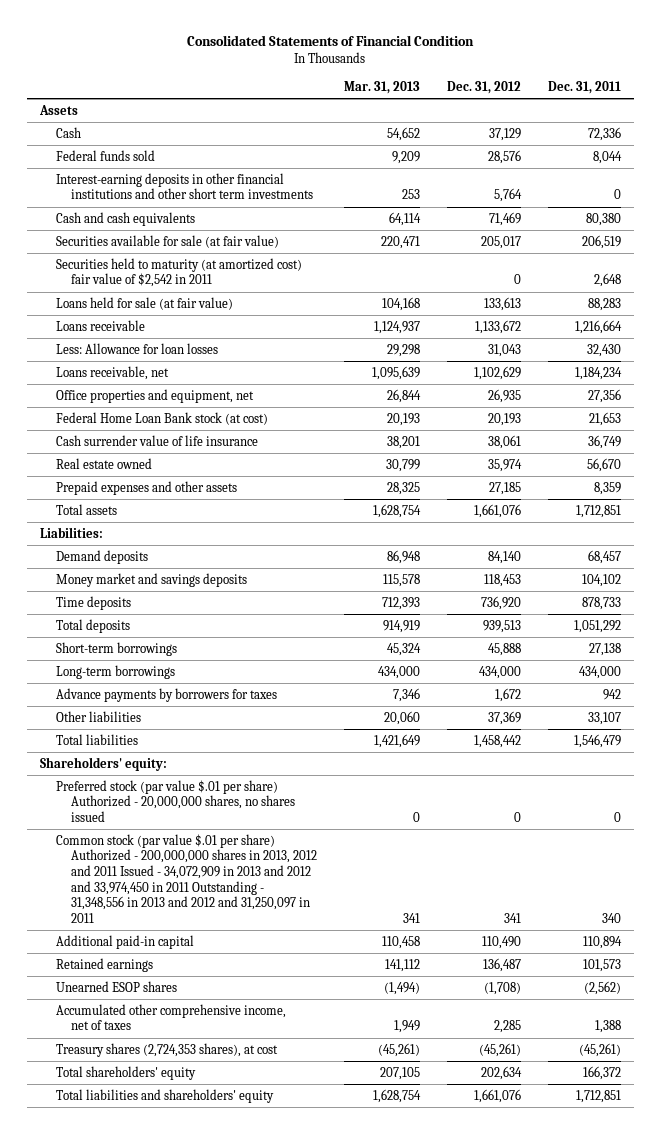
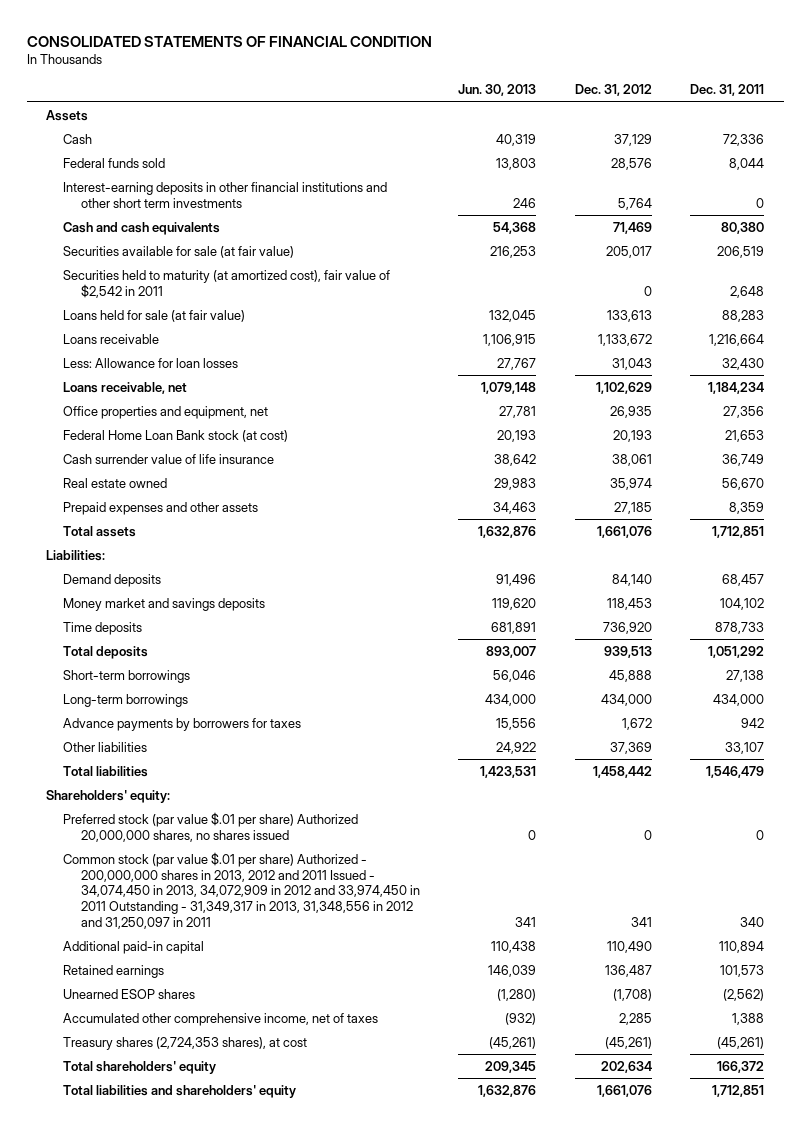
[187,35,475,47] Consolidated Statements of Financial Condition -> [26,35,432,47] CONSOLIDATED STATEMENTS OF FINANCIAL CONDITION
[343,80,420,94] Mar. 31, 2013 -> none
none -> [458,84,537,97] Jun. 30, 2013
[55,257,302,288] Securities held to maturity (at amortized cost) fair value of $2,542 in 2011 -> [63,269,391,298] Securities held to maturity (at amortized cost), fair value of $2,542 in 2011
[55,779,295,822] Preferred stock (par value $.01 per share) Authorized - 20,000,000 shares, no shares issued -> [63,811,359,842] Preferred stock (par value $.01 per share) Authorized 20,000,000 shares, no shares issued
[55,833,317,923] Common stock (par value $.01 per share) Authorized - 200,000,000 shares in 2013, 2012 and 2011 Issued - 34,072,909 in 2013 and 2012 and 33,974,450 in 2011 Outstanding - 31,348,556 in 2013 and 2012 and 31,250,097 in 2011 -> [63,851,420,929] Common stock (par value $.01 per share) Authorized - 200,000,000 shares in 2013, 2012 and 2011 Issued - 34,074,450 in 2013, 34,072,909 in 2012 and 33,974,450 in 2011 Outstanding - 31,349,317 in 2013, 31,348,556 in 2012 and 31,250,097 in 2011

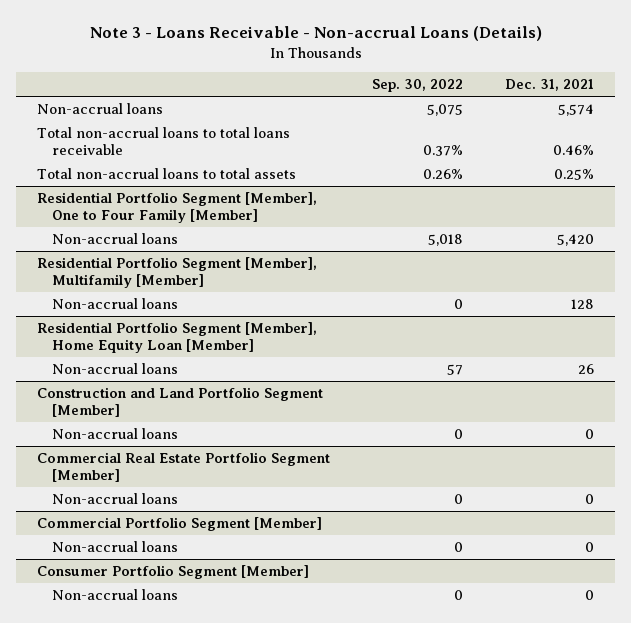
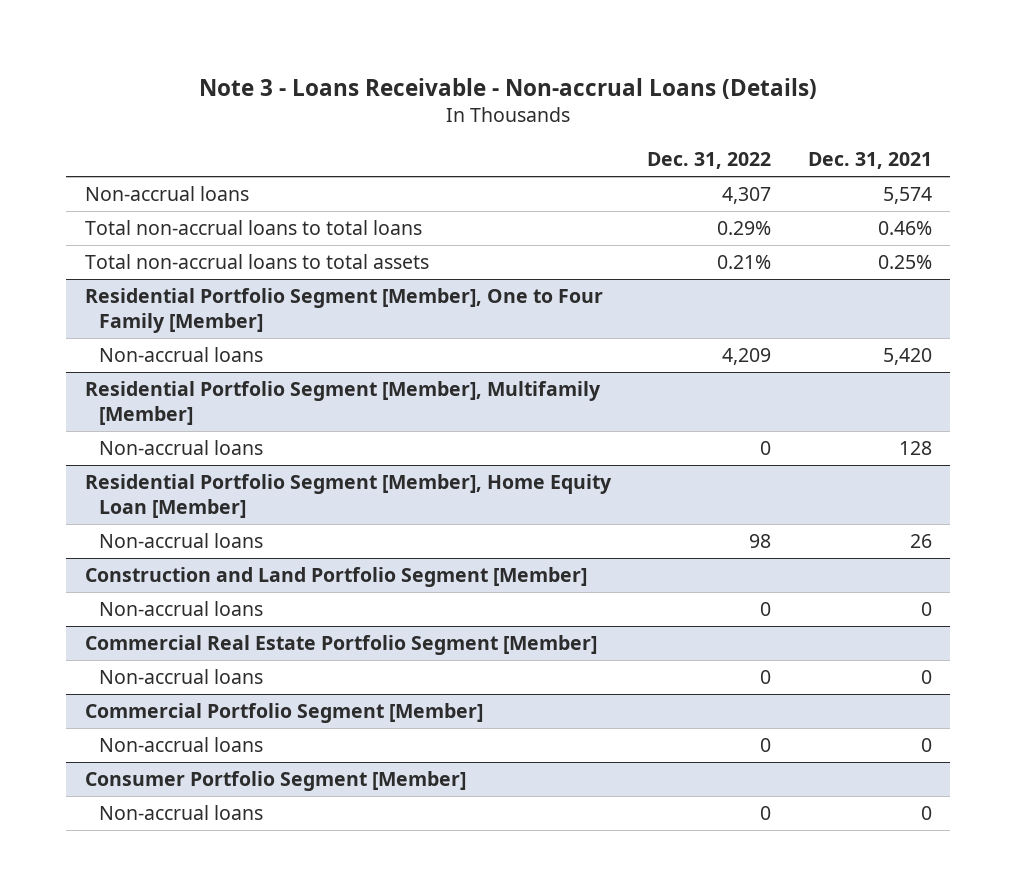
[372,79,464,93] Sep. 30, 2022 -> none
none -> [647,151,772,169] Dec. 31, 2022
[36,127,290,156] Total non-accrual loans to total loans receivable -> [84,220,422,236] Total non-accrual loans to total loans

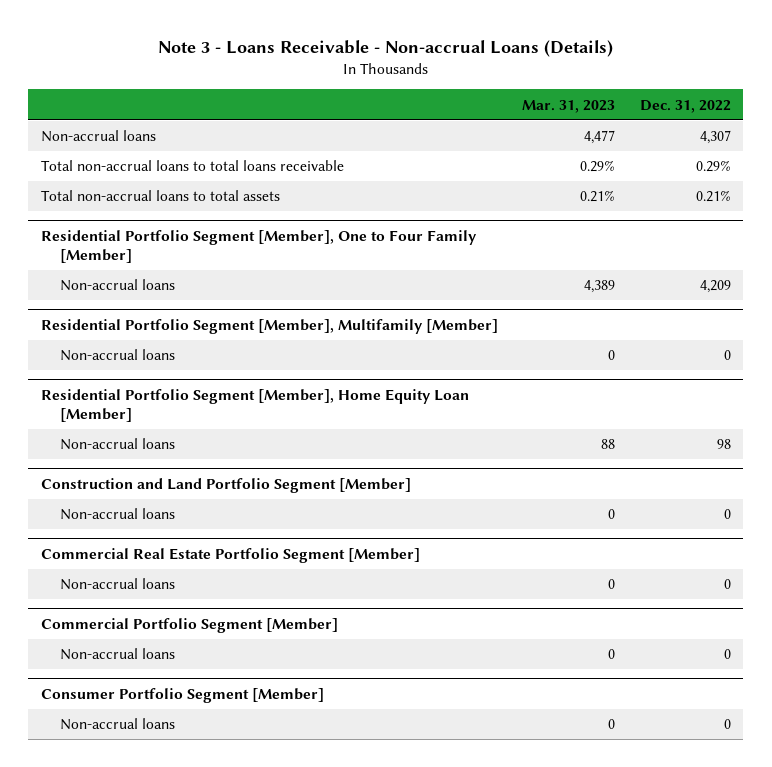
[808,151,933,169] Dec. 31, 2021 -> none
none -> [522,99,616,113] Mar. 31, 2023
[84,220,422,236] Total non-accrual loans to total loans -> [40,160,344,172] Total non-accrual loans to total loans receivable

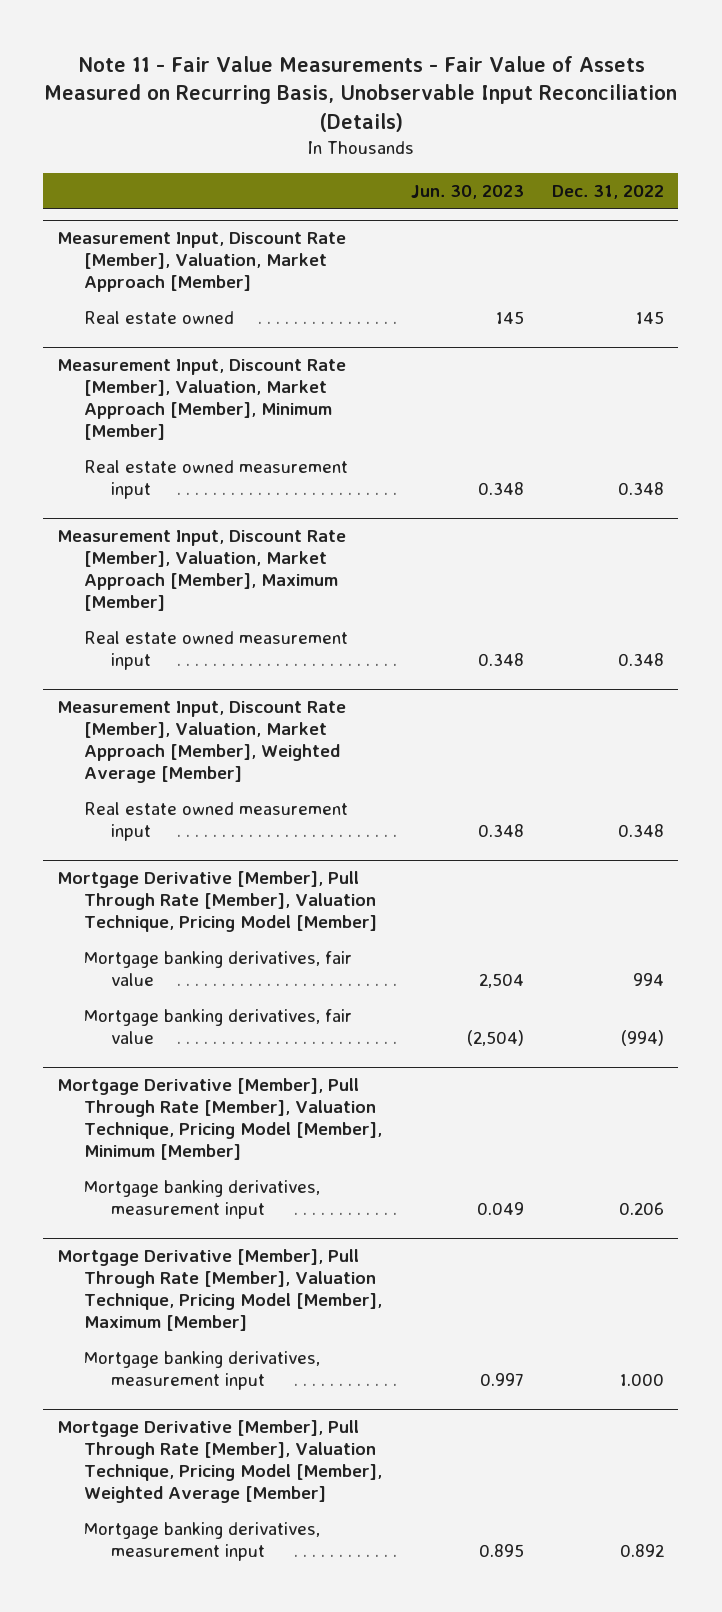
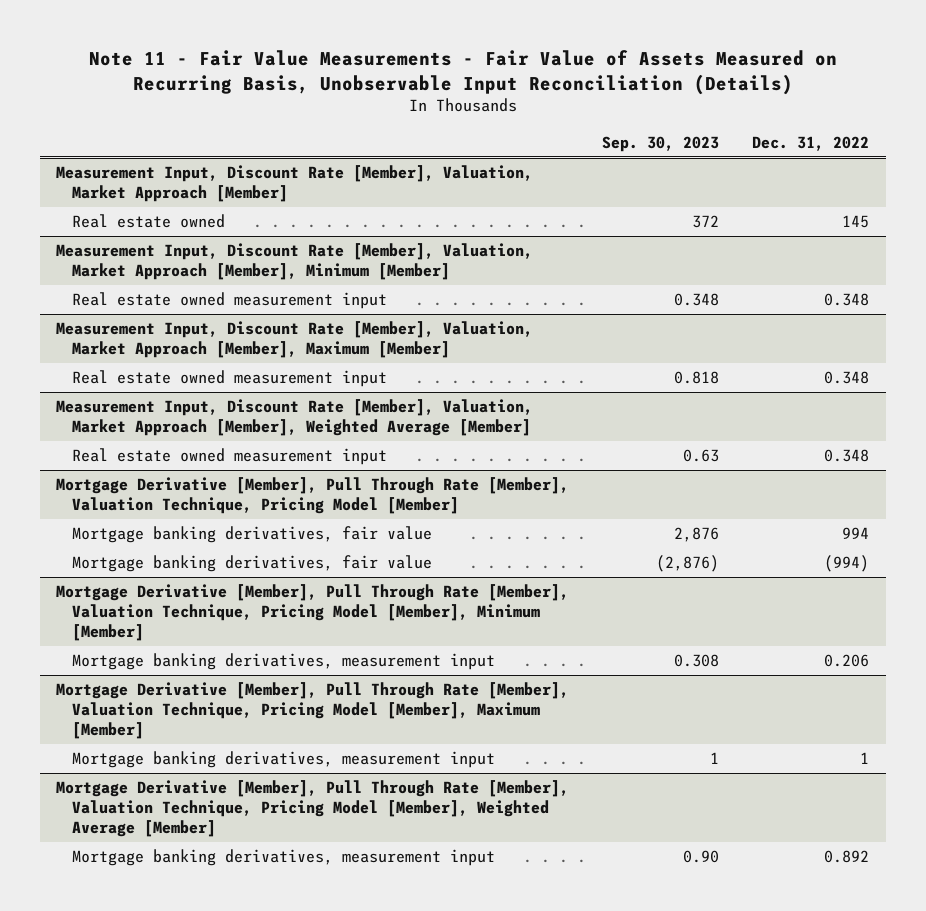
[410,184,524,199] Jun. 30, 2023 -> none
none -> [602,135,720,152] Sep. 30, 2023
[619,1373,665,1387] 1.000 -> [860,752,870,765] 1

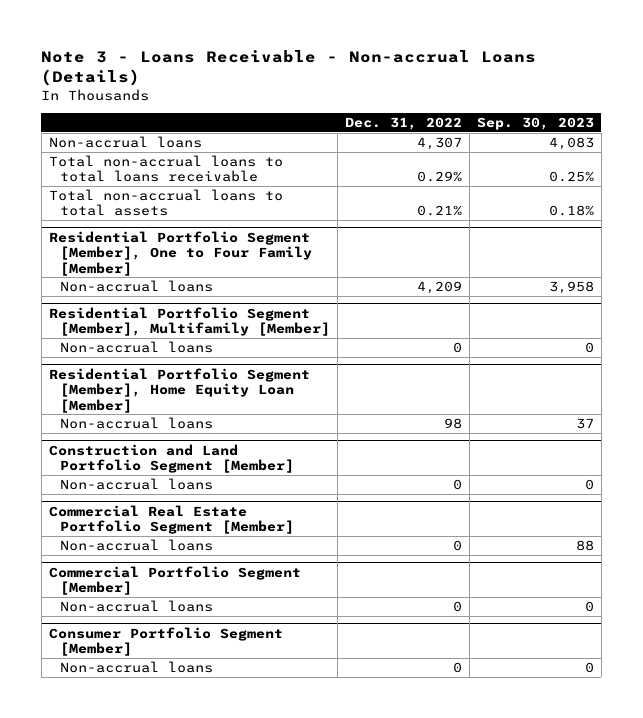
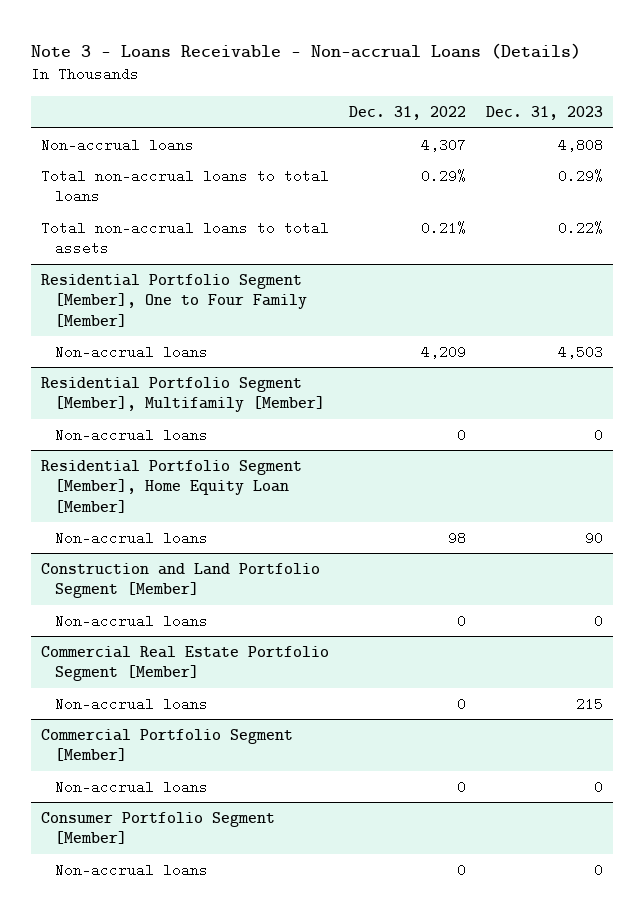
[476,116,594,130] Sep. 30, 2023 -> none
none -> [486,105,604,120] Dec. 31, 2023
[48,154,283,183] Total non-accrual loans to total loans receivable -> [40,168,329,204] Total non-accrual loans to total loans

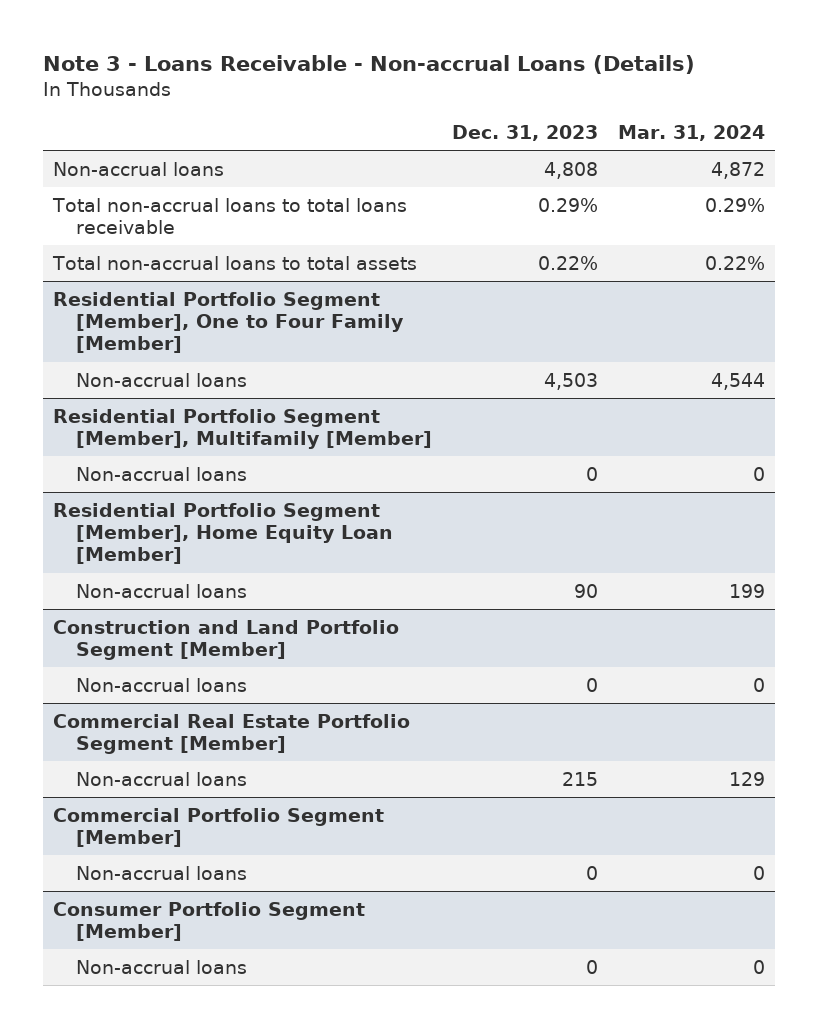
[349,105,467,120] Dec. 31, 2022 -> none
none -> [618,124,766,141] Mar. 31, 2024
[40,168,329,204] Total non-accrual loans to total loans -> [51,197,407,234] Total non-accrual loans to total loans receivable

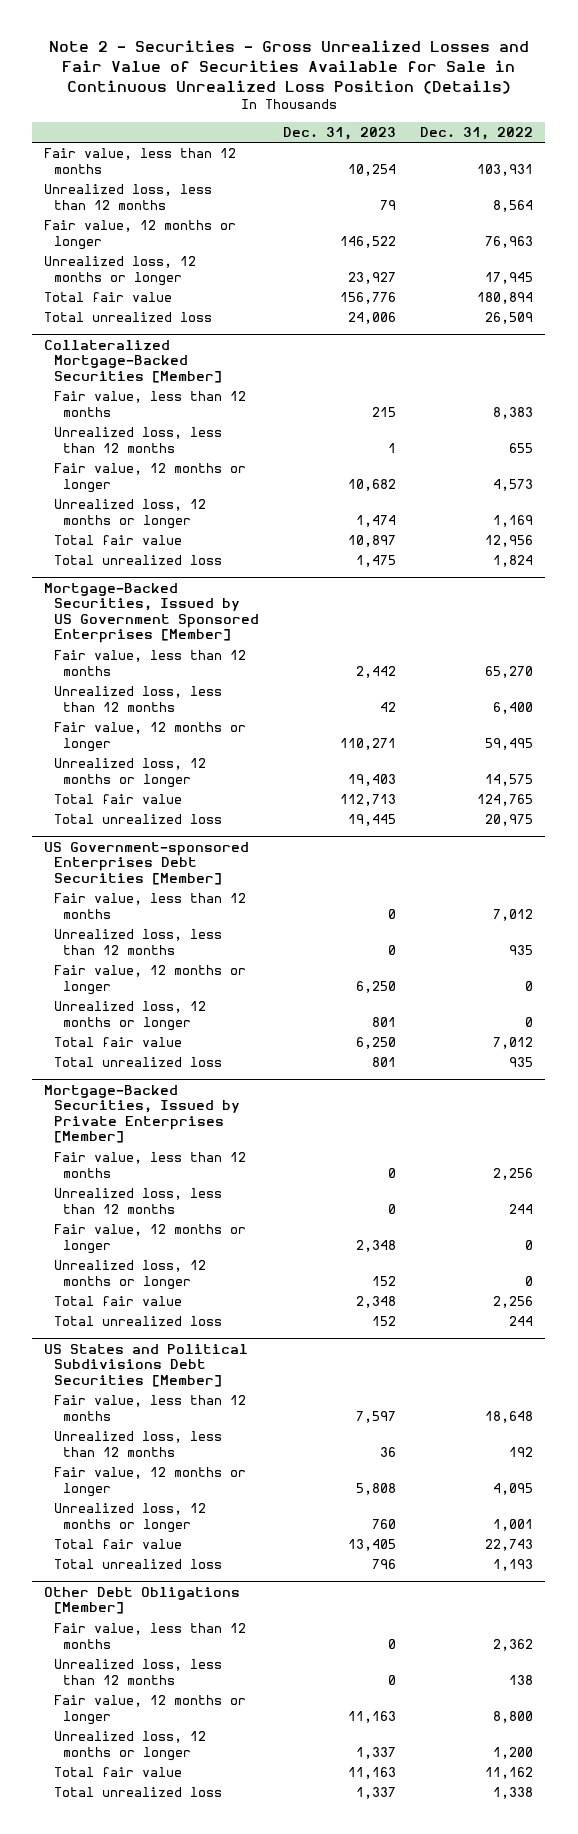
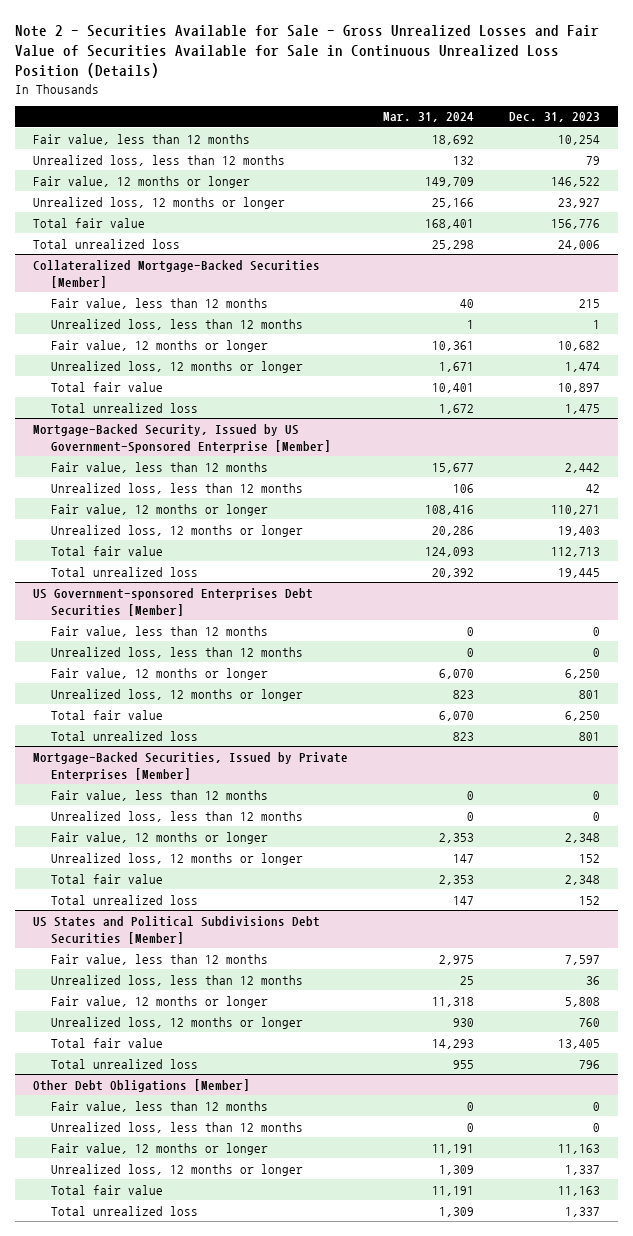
[48,40,529,94] Note 2 - Securities - Gross Unrealized Losses and Fair Value of Securities Available for Sale in Continuous Unrealized Loss Position (Details) -> [14,25,599,79] Note 2 - Securities Available for Sale - Gross Unrealized Losses and Fair Value of Securities Available for Sale in Continuous Unrealized Loss Position (Details)
[420,126,534,140] Dec. 31, 2022 -> none
none -> [382,112,474,123] Mar. 31, 2024
[44,582,259,644] Mortgage-Backed Securities, Issued by US Government Sponsored Enterprises [Member] -> [32,423,332,453] Mortgage-Backed Security, Issued by US Government-Sponsored Enterprise [Member]

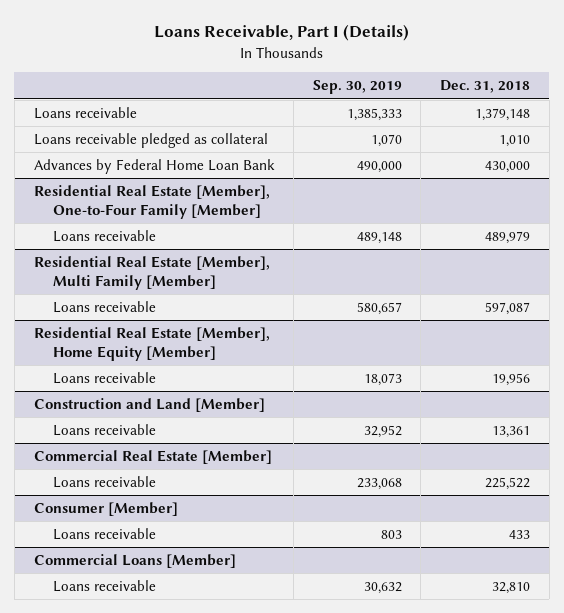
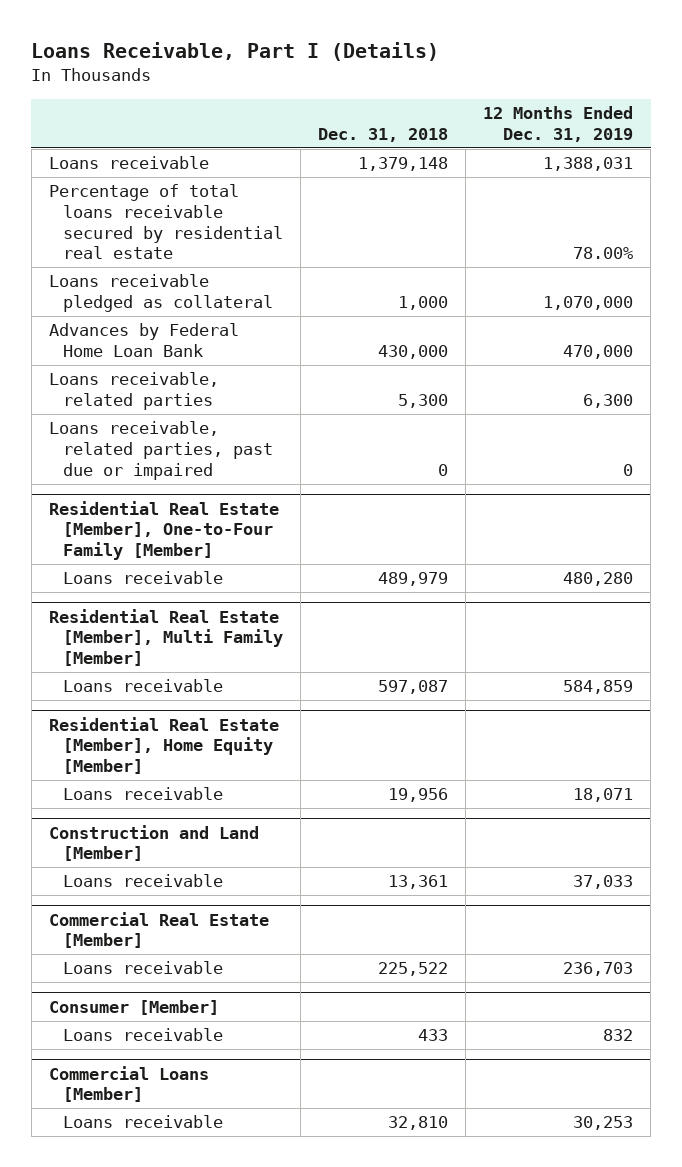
[312,80,402,95] Sep. 30, 2019 -> none
none -> [483,106,634,142] 12 Months Ended Dec. 31, 2019
none -> [48,184,283,260] Percentage of total loans receivable secured by residential real estate
[499,135,531,148] 1,010 -> [398,296,449,311] 1,000
none -> [48,372,219,411] Loans receivable, related parties
none -> [48,421,273,480] Loans receivable, related parties, past due or impaired

